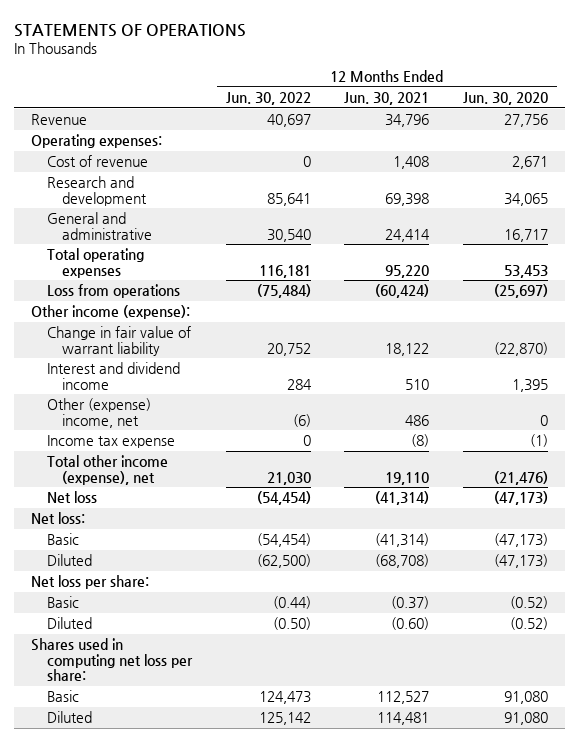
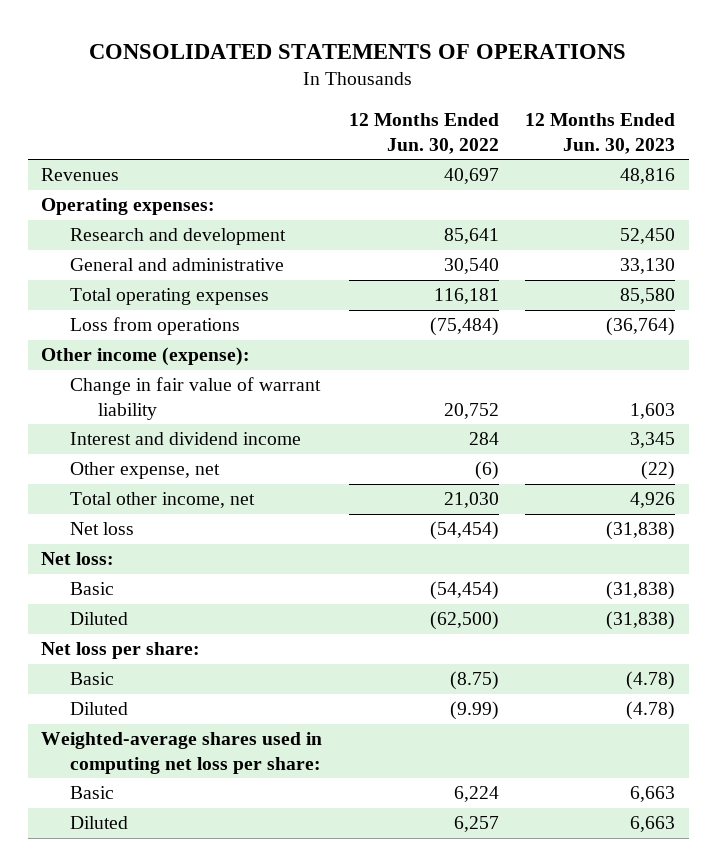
[13,23,246,37] STATEMENTS OF OPERATIONS -> [89,43,627,59] CONSOLIDATED STATEMENTS OF OPERATIONS
[344,91,430,105] Jun. 30, 2021 -> none
[463,91,549,105] Jun. 30, 2020 -> none
none -> [525,113,676,154] 12 Months Ended Jun. 30, 2023
[30,114,87,126] Revenue -> [41,168,120,182] Revenues
[46,155,148,168] Cost of revenue -> none
[46,435,175,449] Income tax expense -> none
[46,398,151,428] Other (expense) income, net -> [69,462,220,480] Other expense, net
[46,455,168,485] Total other income (expense), net -> [69,492,255,509] Total other income, net
[272,596,311,610] (0.44) -> [449,671,499,691] (8.75)
[272,617,311,631] (0.50) -> [449,701,499,721] (9.99)
[30,638,193,682] Shares used in computing net loss per share: -> [41,732,323,774] Weighted-average shares used in computing net loss per share:
[258,691,311,705] 124,473 -> [453,786,499,803] 6,224
[258,712,311,726] 125,142 -> [453,816,499,833] 6,257

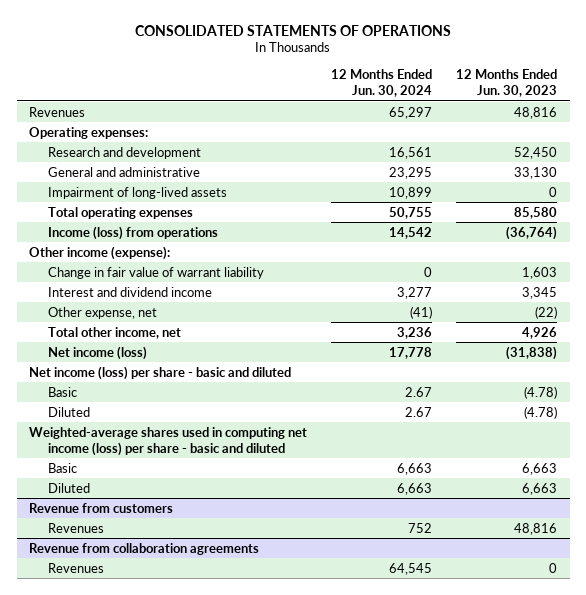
[348,113,499,154] 12 Months Ended Jun. 30, 2022 -> none
none -> [331,69,433,98] 12 Months Ended Jun. 30, 2024
none -> [47,186,227,199] Impairment of long-lived assets
[69,317,240,336] Loss from operations -> [47,225,218,240] Income (loss) from operations
[41,552,115,566] Net loss: -> none
[69,582,114,596] Basic -> none
[69,612,128,626] Diluted -> none
[69,522,134,536] Net loss -> [47,345,147,360] Net income (loss)
[41,642,201,660] Net loss per share: -> [28,365,291,380] Net income (loss) per share - basic and diluted
[41,732,323,774] Weighted-average shares used in computing net loss per share: -> [28,426,307,456] Weighted-average shares used in computing net income (loss) per share - basic and diluted
none -> [28,502,173,513] Revenue from customers
none -> [47,522,104,533] Revenues
none -> [28,542,259,555] Revenue from collaboration agreements
none -> [47,562,104,573] Revenues

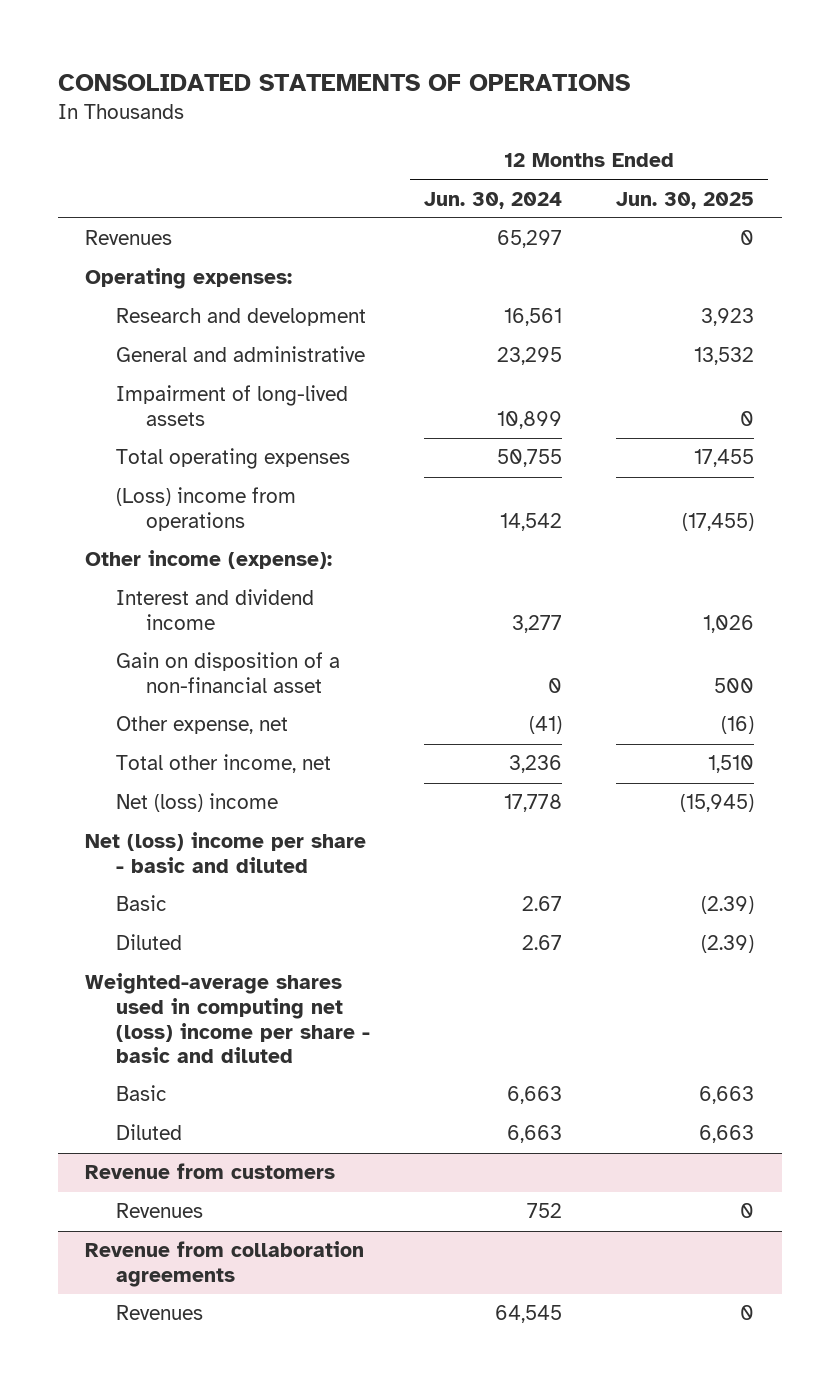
[456,69,558,98] 12 Months Ended Jun. 30, 2023 -> none
none -> [616,191,755,209] Jun. 30, 2025
[47,225,218,240] Income (loss) from operations -> [115,487,296,532] (Loss) income from operations
[47,266,264,279] Change in fair value of warrant liability -> none
none -> [115,652,340,694] Gain on disposition of a non-financial asset
[47,345,147,360] Net income (loss) -> [115,793,278,813] Net (loss) income
[28,365,291,380] Net income (loss) per share - basic and diluted -> [85,832,367,874] Net (loss) income per share - basic and diluted
[28,426,307,456] Weighted-average shares used in computing net income (loss) per share - basic and diluted -> [85,973,370,1064] Weighted-average shares used in computing net (loss) income per share - basic and diluted

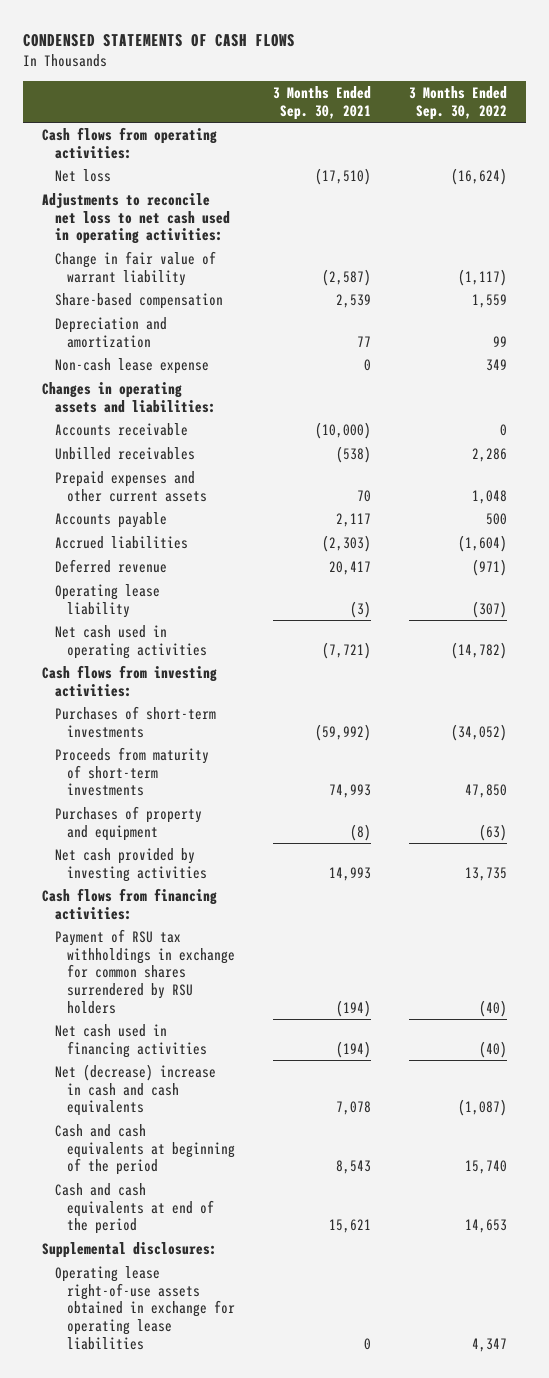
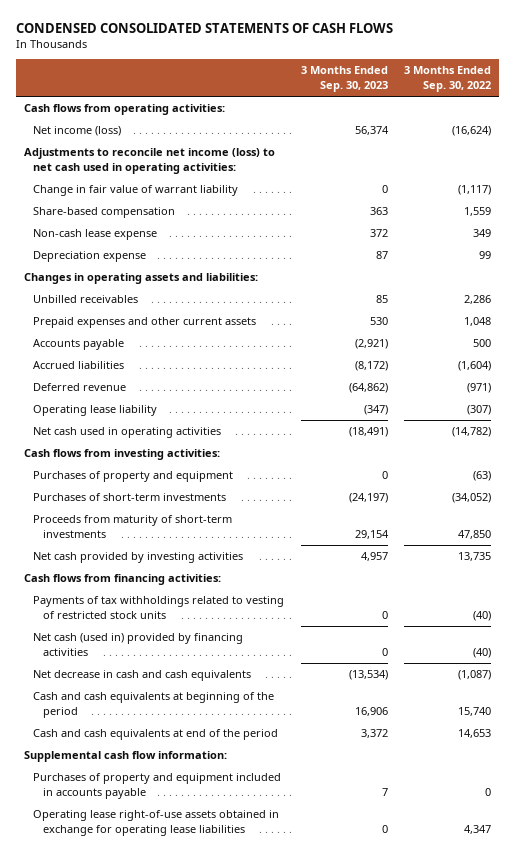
[23,34,296,48] CONDENSED STATEMENTS OF CASH FLOWS -> [15,22,393,33] CONDENSED CONSOLIDATED STATEMENTS OF CASH FLOWS
[272,86,371,120] 3 Months Ended Sep. 30, 2021 -> none
none -> [300,66,388,92] 3 Months Ended Sep. 30, 2023
[54,169,111,183] Net loss -> [33,126,122,137] Net income (loss)
[42,193,230,245] Adjustments to reconcile net loss to net cash used in operating activities: -> [23,148,275,174] Adjustments to reconcile net income (loss) to net cash used in operating activities:
[54,317,167,348] Depreciation and amortization -> none
none -> [33,251,147,263] Depreciation expense
[54,423,188,437] Accounts receivable -> none
[54,806,202,841] Purchases of property and equipment -> [33,471,234,483] Purchases of property and equipment
[54,929,235,1014] Payment of RSU tax withholdings in exchange for common shares surrendered by RSU holders -> [33,596,285,619] Payments of tax withholdings related to vesting of restricted stock units
[54,1024,207,1058] Net cash used in financing activities -> [33,633,244,656] Net cash (used in) provided by financing activities
[54,1064,216,1117] Net (decrease) increase in cash and cash equivalents -> [33,670,252,682] Net decrease in cash and cash equivalents
[42,1242,218,1259] Supplemental disclosures: -> [23,751,227,763] Supplemental cash flow information:
none -> [33,773,282,799] Purchases of property and equipment included in accounts payable

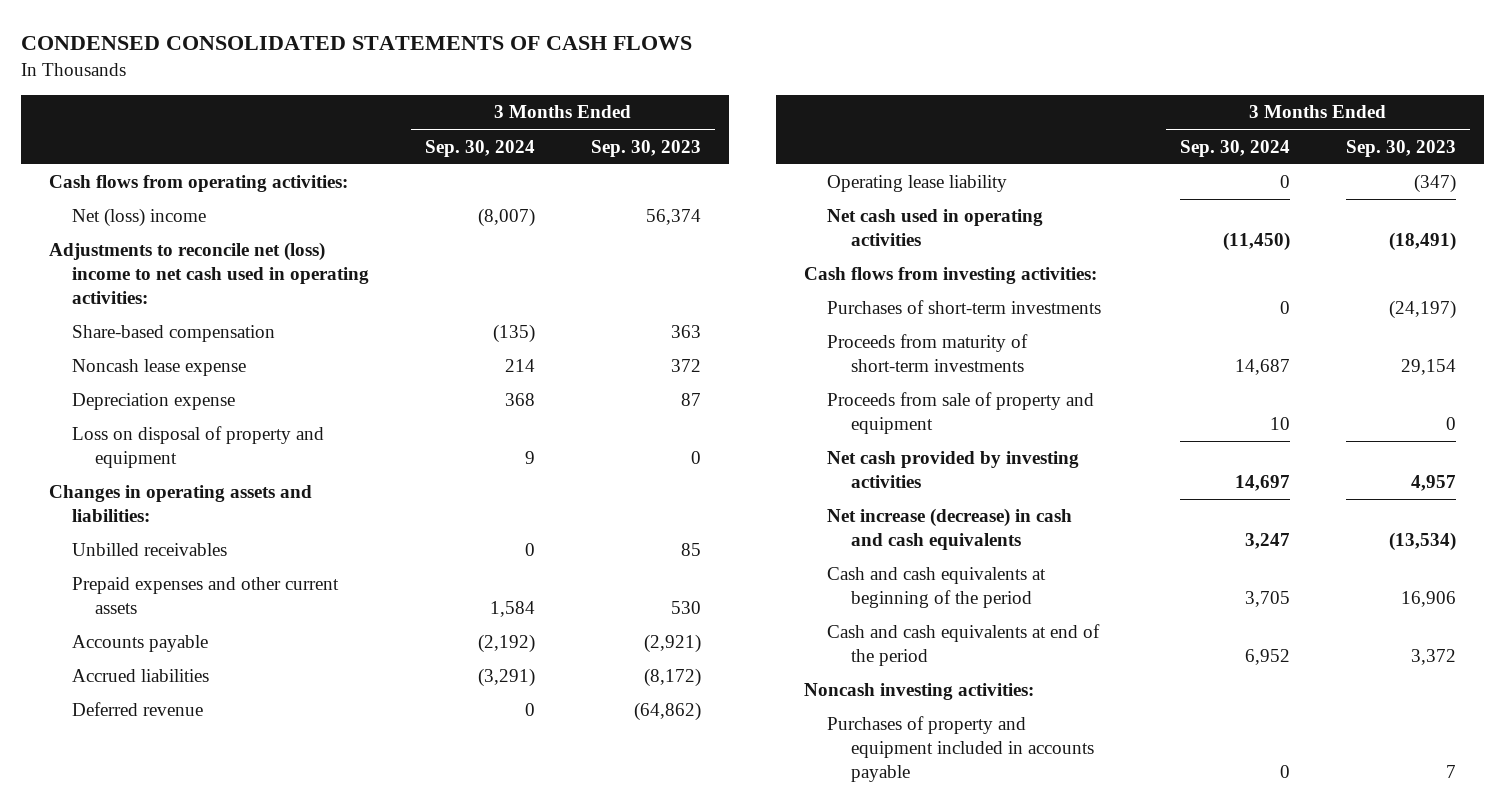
[403,66,491,92] 3 Months Ended Sep. 30, 2022 -> none
none -> [425,139,536,157] Sep. 30, 2024
[33,185,239,197] Change in fair value of warrant liability -> none
[33,126,122,137] Net income (loss) -> [72,208,207,228] Net (loss) income
[23,148,275,174] Adjustments to reconcile net income (loss) to net cash used in operating activities: -> [48,242,370,304] Adjustments to reconcile net (loss) income to net cash used in operating activities:
[33,229,158,241] Non-cash lease expense -> [72,359,247,377] Noncash lease expense
none -> [72,426,325,469] Loss on disposal of property and equipment
[33,471,234,483] Purchases of property and equipment -> none
none -> [827,392,1095,435] Proceeds from sale of property and equipment
[23,574,221,586] Cash flows from financing activities: -> none
[33,596,285,619] Payments of tax withholdings related to vesting of restricted stock units -> none
[33,633,244,656] Net cash (used in) provided by financing activities -> none
[33,670,252,682] Net decrease in cash and cash equivalents -> [827,508,1073,551] Net increase (decrease) in cash and cash equivalents
[23,751,227,763] Supplemental cash flow information: -> none
none -> [804,683,1035,701] Noncash investing activities:
[33,810,280,836] Operating lease right-of-use assets obtained in exchange for operating lease liabilities -> none

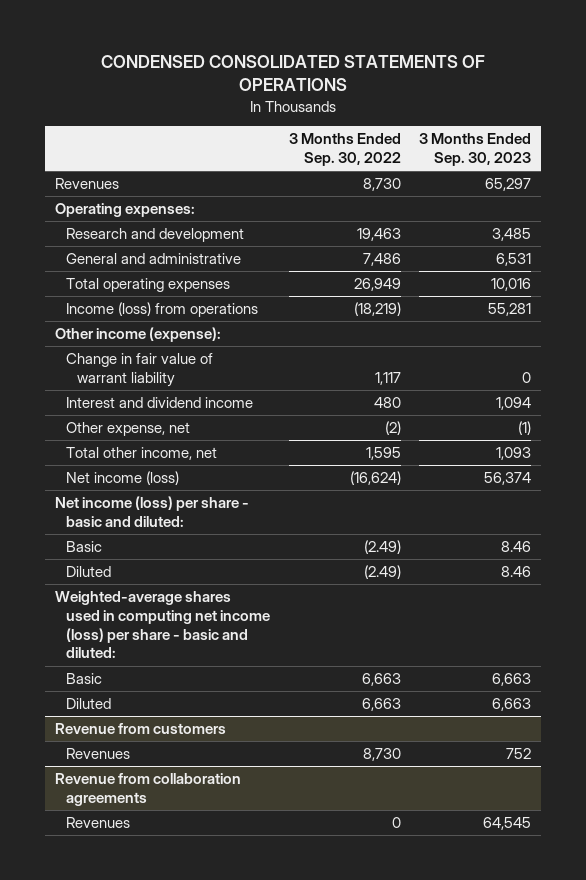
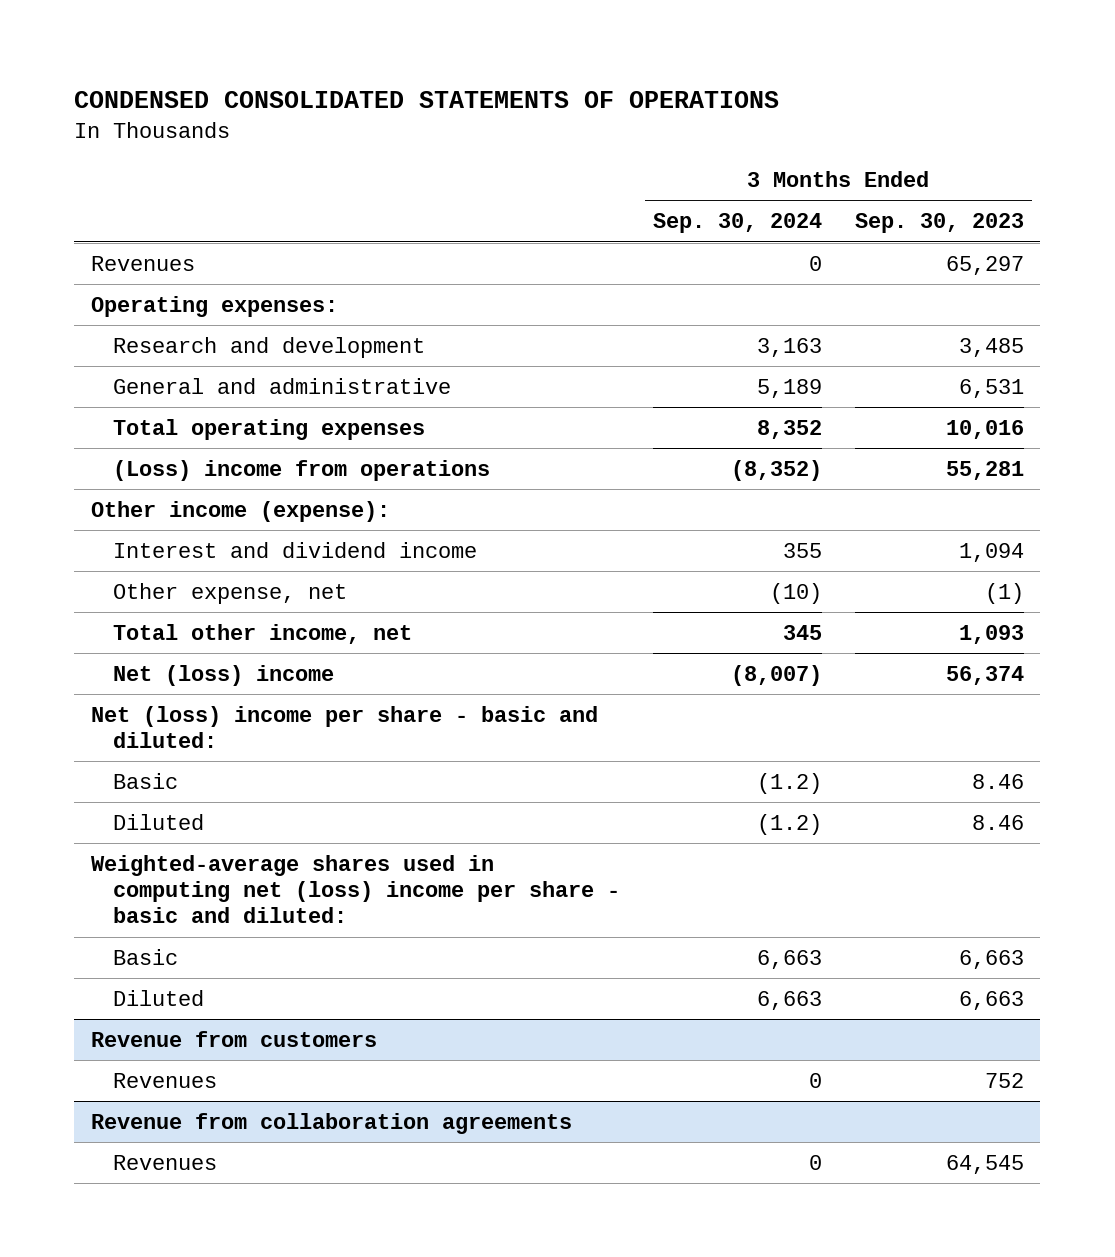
[288,133,401,167] 3 Months Ended Sep. 30, 2022 -> none
none -> [652,213,822,234] Sep. 30, 2024
[65,302,258,318] Income (loss) from operations -> [113,459,491,481] (Loss) income from operations
[65,353,213,387] Change in fair value of warrant liability -> none
[65,471,179,486] Net income (loss) -> [113,664,335,686] Net (loss) income
[54,496,249,527] Net income (loss) per share - basic and diluted: -> [90,705,598,748] Net (loss) income per share - basic and diluted:
[54,591,270,659] Weighted-average shares used in computing net income (loss) per share - basic and diluted: -> [90,854,621,924] Weighted-average shares used in computing net (loss) income per share - basic and diluted:

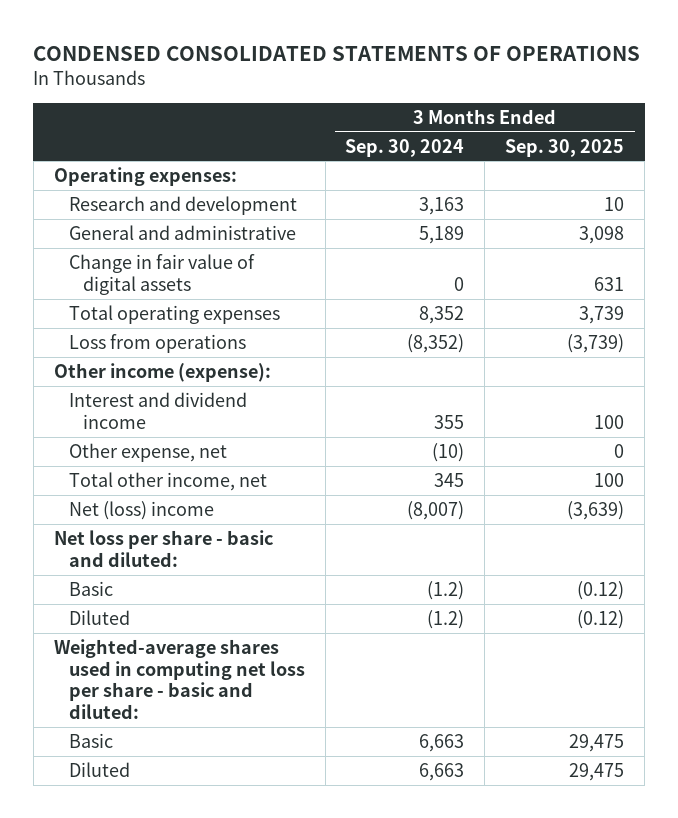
[854,213,1024,234] Sep. 30, 2023 -> none
none -> [505,138,625,157] Sep. 30, 2025
[90,255,195,271] Revenues -> none
none -> [68,253,255,295] Change in fair value of digital assets
[113,459,491,481] (Loss) income from operations -> [68,333,246,353] Loss from operations
[90,705,598,748] Net (loss) income per share - basic and diluted: -> [53,529,273,567] Net loss per share - basic and diluted:
[90,854,621,924] Weighted-average shares used in computing net (loss) income per share - basic and diluted: -> [53,638,305,720] Weighted-average shares used in computing net loss per share - basic and diluted:
[90,1030,377,1047] Revenue from customers -> none
[113,1072,218,1088] Revenues -> none
[90,1112,572,1134] Revenue from collaboration agreements -> none
[113,1154,218,1170] Revenues -> none

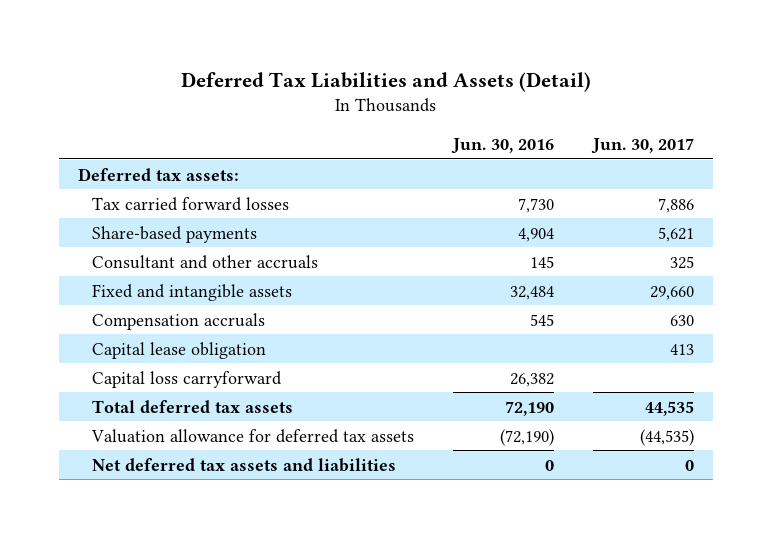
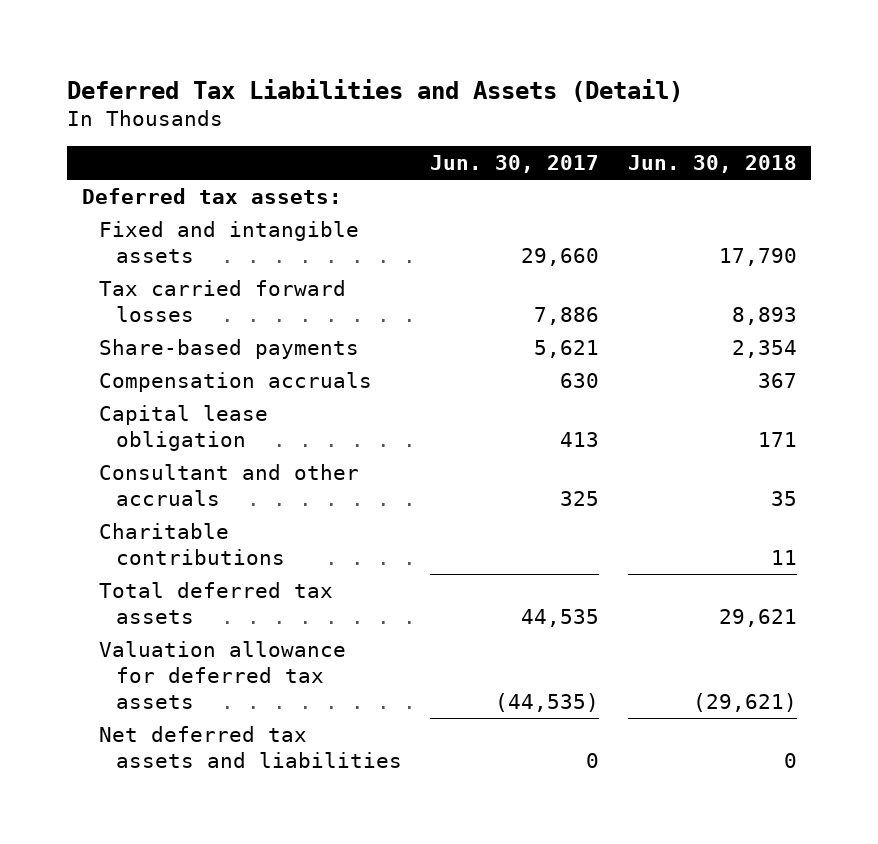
[451,137,555,154] Jun. 30, 2016 -> none
none -> [627,155,797,174] Jun. 30, 2018
[92,283,293,301] Fixed and intangible assets -> [98,220,359,264] Fixed and intangible assets
[92,370,283,388] Capital loss carryforward -> none
[92,254,319,269] Consultant and other accruals -> [98,463,359,507] Consultant and other accruals
none -> [98,522,285,566] Charitable contributions

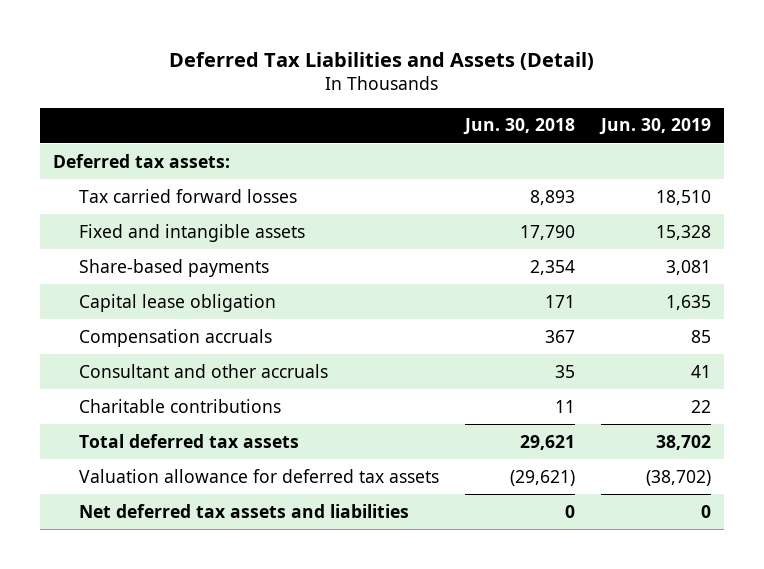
[430,155,600,174] Jun. 30, 2017 -> none
none -> [599,118,712,136] Jun. 30, 2019
[98,220,359,264] Fixed and intangible assets -> [79,223,306,242] Fixed and intangible assets
[98,371,372,392] Compensation accruals -> [79,328,273,347] Compensation accruals

